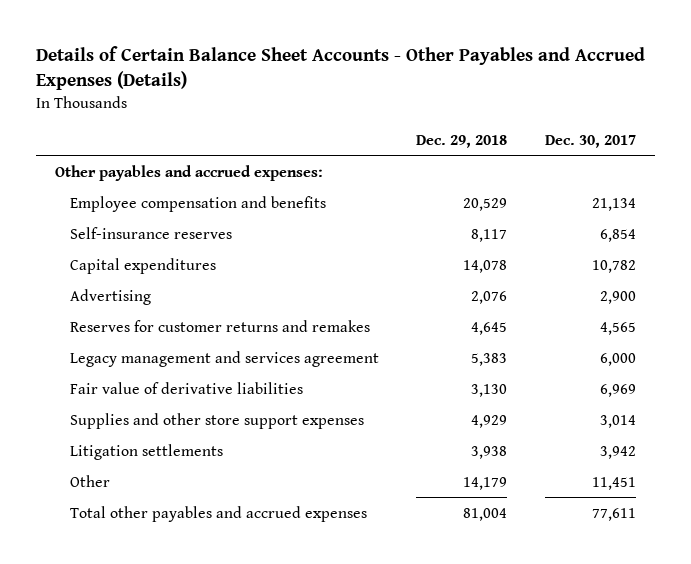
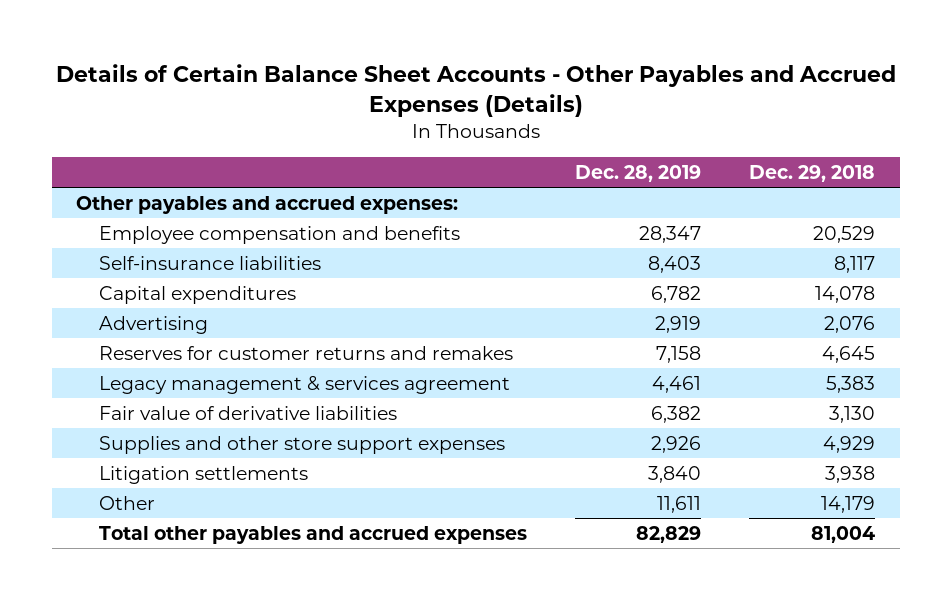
[544,134,636,148] Dec. 30, 2017 -> none
none -> [575,164,702,182] Dec. 28, 2019
[69,226,232,239] Self-insurance reserves -> [98,255,321,270] Self-insurance liabilities
[69,350,379,367] Legacy management and services agreement -> [98,375,510,394] Legacy management & services agreement

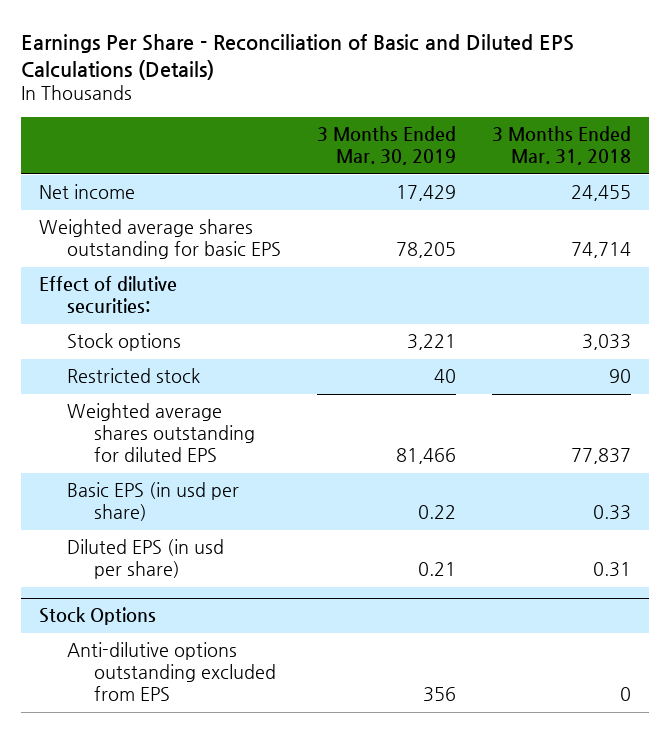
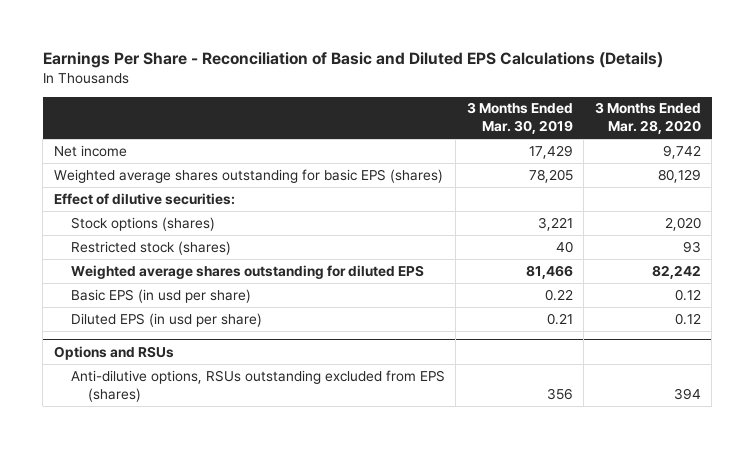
[492,126,632,166] 3 Months Ended Mar. 31, 2018 -> none
none -> [594,102,701,135] 3 Months Ended Mar. 28, 2020
[39,219,281,260] Weighted average shares outstanding for basic EPS -> [53,168,443,183] Weighted average shares outstanding for basic EPS (shares)
[66,333,181,352] Stock options -> [70,216,215,231] Stock options (shares)
[66,368,200,384] Restricted stock -> [70,240,231,255] Restricted stock (shares)
[39,607,157,626] Stock Options -> none
none -> [53,345,174,360] Options and RSUs
[66,642,276,702] Anti-dilutive options outstanding excluded from EPS -> [70,369,445,402] Anti-dilutive options, RSUs outstanding excluded from EPS (shares)

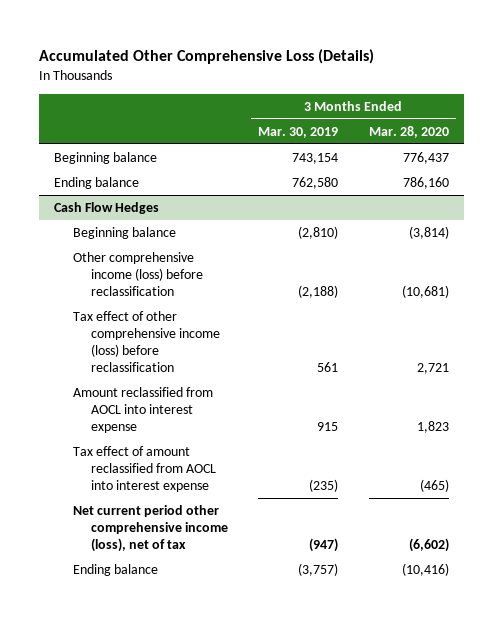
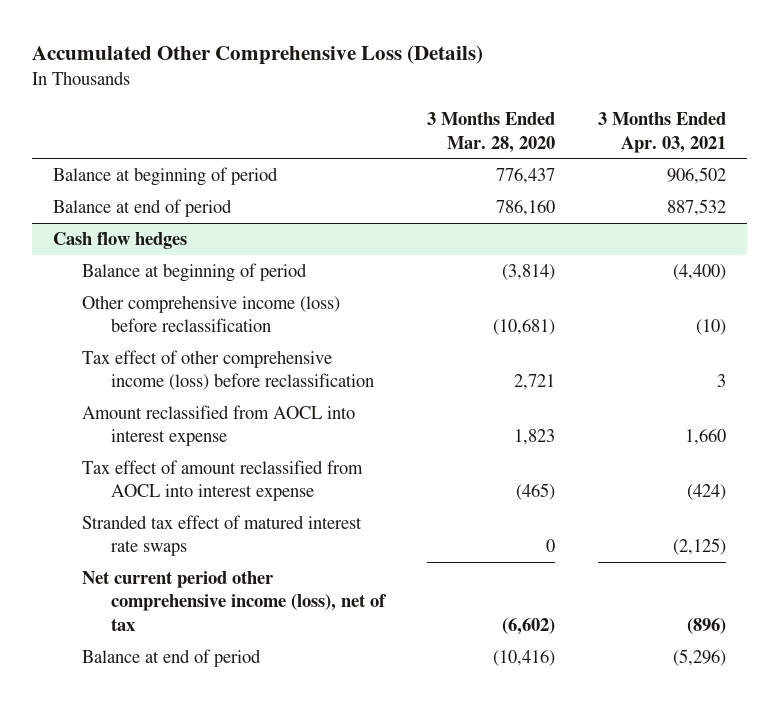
[258,126,339,138] Mar. 30, 2019 -> none
none -> [597,112,726,153] 3 Months Ended Apr. 03, 2021
[54,151,158,164] Beginning balance -> [52,166,278,186] Balance at beginning of period
[54,176,140,189] Ending balance -> [52,198,232,217] Balance at end of period
[54,201,160,214] Cash Flow Hedges -> [52,231,187,249] Cash flow hedges
[72,226,176,239] Beginning balance -> [81,262,307,282] Balance at beginning of period
none -> [81,514,362,557] Stranded tax effect of matured interest rate swaps
[72,563,158,576] Ending balance -> [81,648,261,667] Balance at end of period

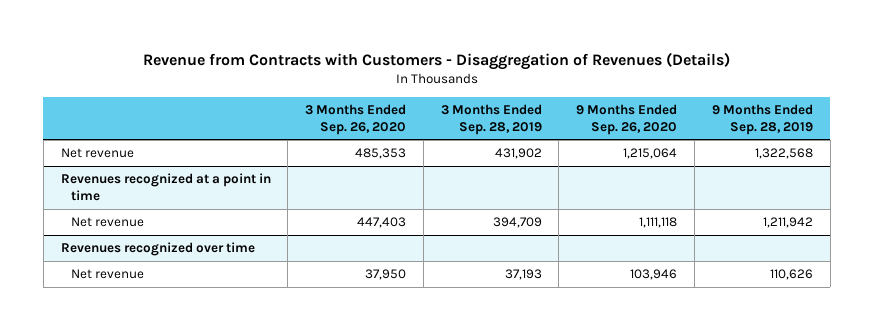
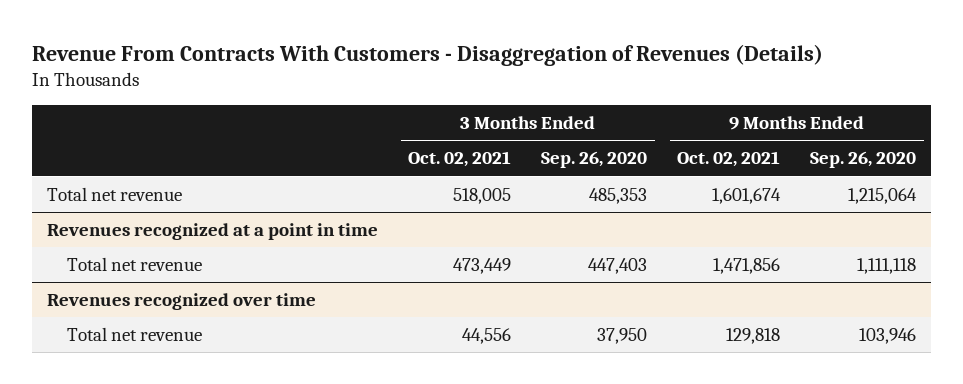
[142,51,730,70] Revenue from Contracts with Customers - Disaggregation of Revenues (Details) -> [32,44,824,67] Revenue From Contracts With Customers - Disaggregation of Revenues (Details)
[440,104,542,135] 3 Months Ended Sep. 28, 2019 -> none
[711,104,813,135] 9 Months Ended Sep. 28, 2019 -> none
none -> [408,151,512,168] Oct. 02, 2021
none -> [677,151,781,168] Oct. 02, 2021
[60,148,134,159] Net revenue -> [47,187,183,202] Total net revenue
[70,217,144,228] Net revenue -> [67,257,203,272] Total net revenue
[70,269,144,280] Net revenue -> [67,327,203,342] Total net revenue

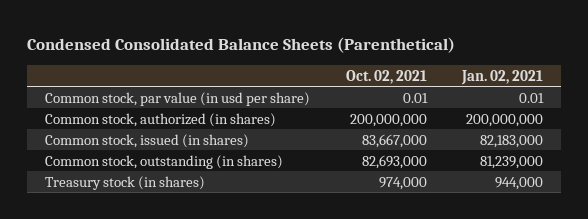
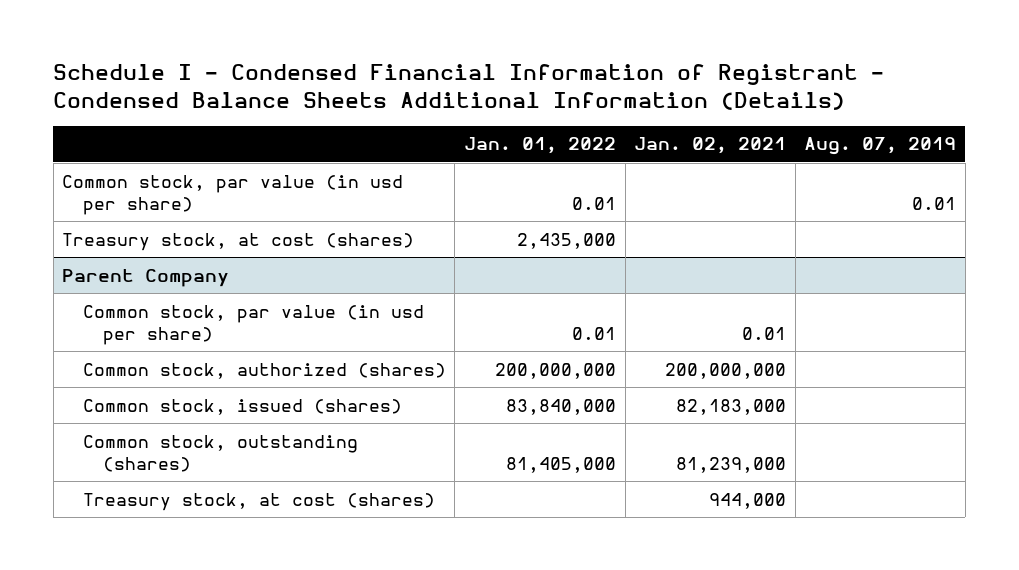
[27,37,456,54] Condensed Consolidated Balance Sheets (Parenthetical) -> [53,64,885,110] Schedule I - Condensed Financial Information of Registrant - Condensed Balance Sheets Additional Information (Details)
[345,69,427,84] Oct. 02, 2021 -> none
none -> [463,137,616,155] Jan. 01, 2022
none -> [804,137,957,156] Aug. 07, 2019
none -> [62,174,404,216] Common stock, par value (in usd per share)
none -> [62,232,415,251] Treasury stock, at cost (shares)
none -> [62,268,230,287] Parent Company
[45,112,277,127] Common stock, authorized (in shares) -> [82,362,446,379] Common stock, authorized (shares)
[45,133,250,148] Common stock, issued (in shares) -> [82,398,402,415] Common stock, issued (shares)
[45,154,284,169] Common stock, outstanding (in shares) -> [82,434,358,473] Common stock, outstanding (shares)
[45,175,206,190] Treasury stock (in shares) -> [82,492,435,511] Treasury stock, at cost (shares)

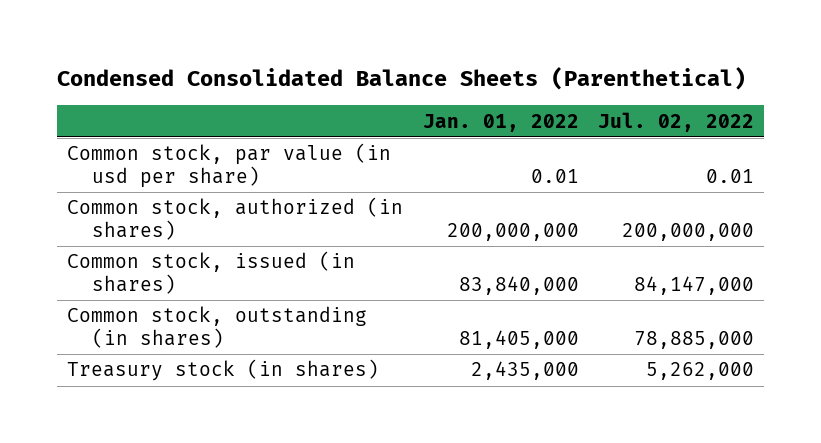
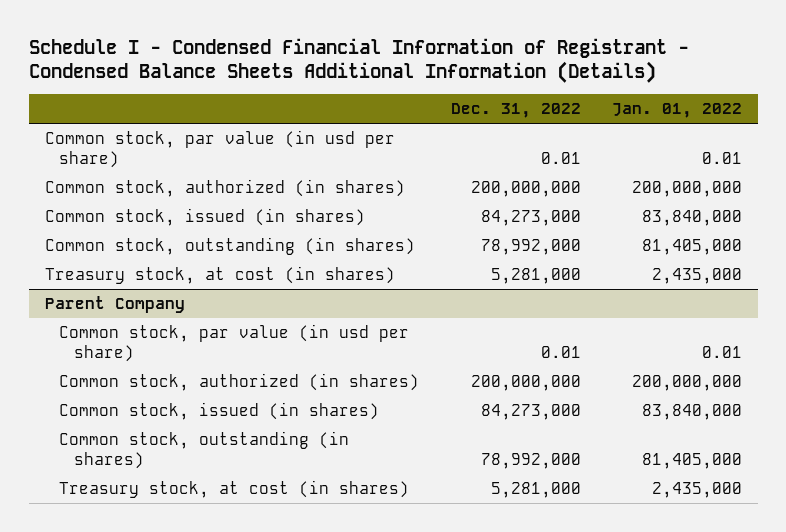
[57,67,747,91] Condensed Consolidated Balance Sheets (Parenthetical) -> [28,37,689,84] Schedule I - Condensed Financial Information of Registrant - Condensed Balance Sheets Additional Information (Details)
[598,111,755,132] Jul. 02, 2022 -> none
none -> [450,103,581,119] Dec. 31, 2022
[67,359,380,382] Treasury stock (in shares) -> [44,266,395,285] Treasury stock, at cost (in shares)
none -> [44,296,185,314] Parent Company
none -> [59,324,410,362] Common stock, par value (in usd per share)
none -> [59,373,420,392] Common stock, authorized (in shares)
none -> [59,402,380,421] Common stock, issued (in shares)
none -> [59,431,350,469] Common stock, outstanding (in shares)
none -> [59,480,410,499] Treasury stock, at cost (in shares)

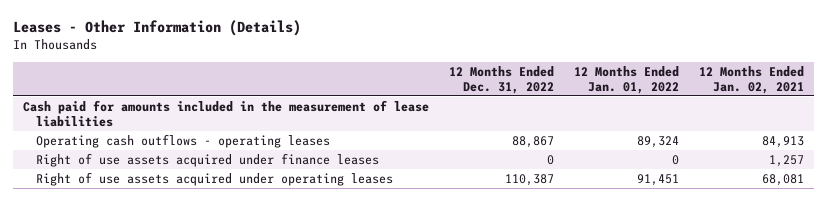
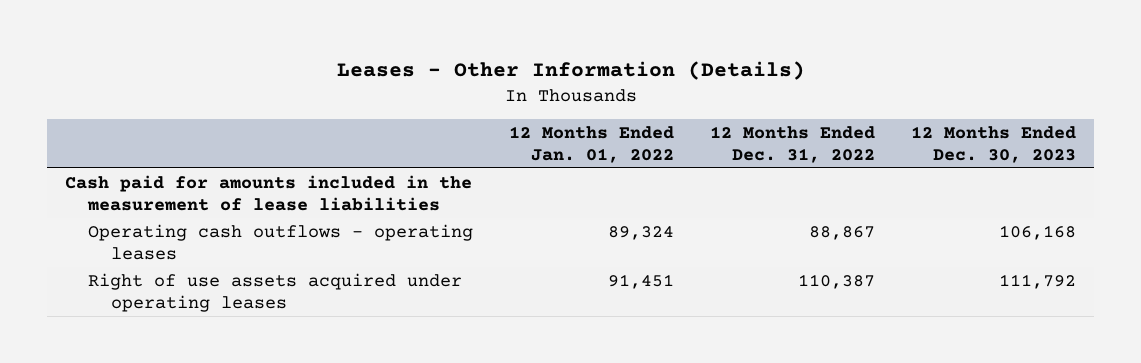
[699,65,805,94] 12 Months Ended Jan. 02, 2021 -> none
none -> [911,125,1077,163] 12 Months Ended Dec. 30, 2023
[35,152,379,167] Right of use assets acquired under finance leases -> none

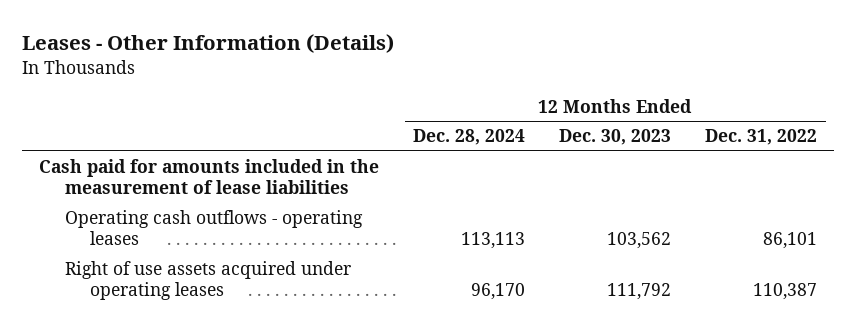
[509,125,675,163] 12 Months Ended Jan. 01, 2022 -> none
none -> [413,129,526,146] Dec. 28, 2024
[809,225,876,240] 88,867 -> [763,232,818,250] 86,101
[999,224,1077,240] 106,168 -> [607,232,672,250] 103,562

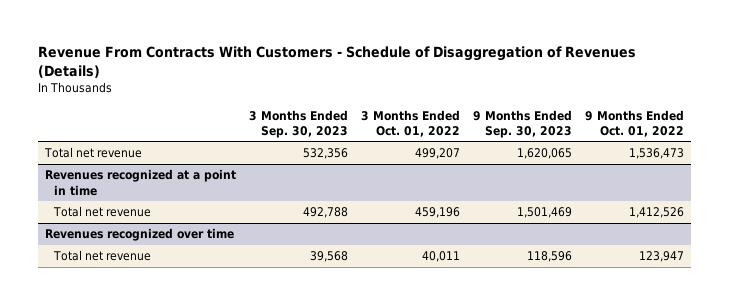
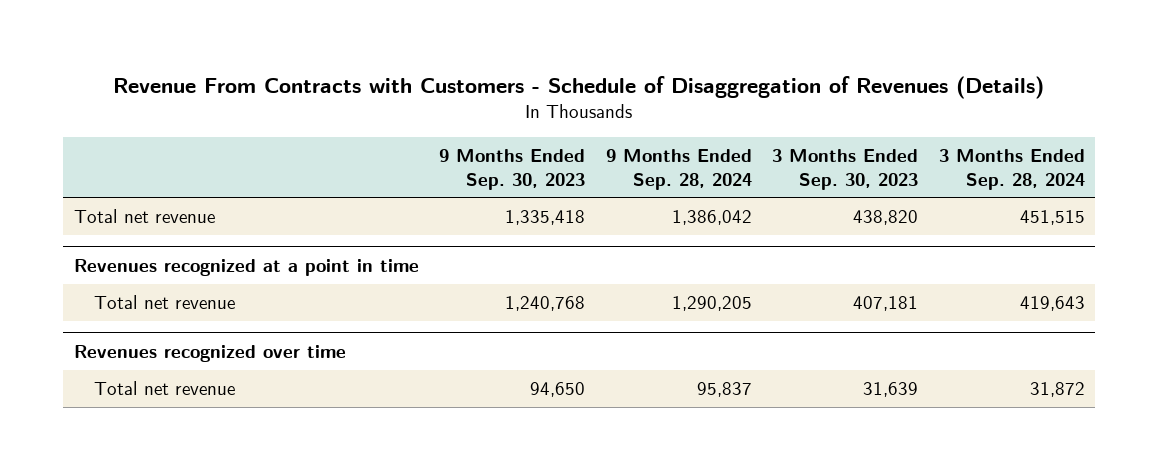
[38,45,637,78] Revenue From Contracts With Customers - Schedule of Disaggregation of Revenues (Details) -> [113,75,1045,99] Revenue From Contracts with Customers - Schedule of Disaggregation of Revenues (Details)
[360,109,460,137] 3 Months Ended Oct. 01, 2022 -> none
[584,109,684,137] 9 Months Ended Oct. 01, 2022 -> none
none -> [605,148,752,190] 9 Months Ended Sep. 28, 2024
none -> [938,148,1085,190] 3 Months Ended Sep. 28, 2024
[302,148,348,160] 532,356 -> [853,210,919,226] 438,820
[516,148,572,160] 1,620,065 -> [505,210,586,226] 1,335,418
[302,207,348,219] 492,788 -> [853,296,919,312] 407,181
[516,207,572,219] 1,501,469 -> [505,296,586,312] 1,240,768
[309,251,348,263] 39,568 -> [863,382,919,398] 31,639
[526,251,572,263] 118,596 -> [530,382,586,398] 94,650

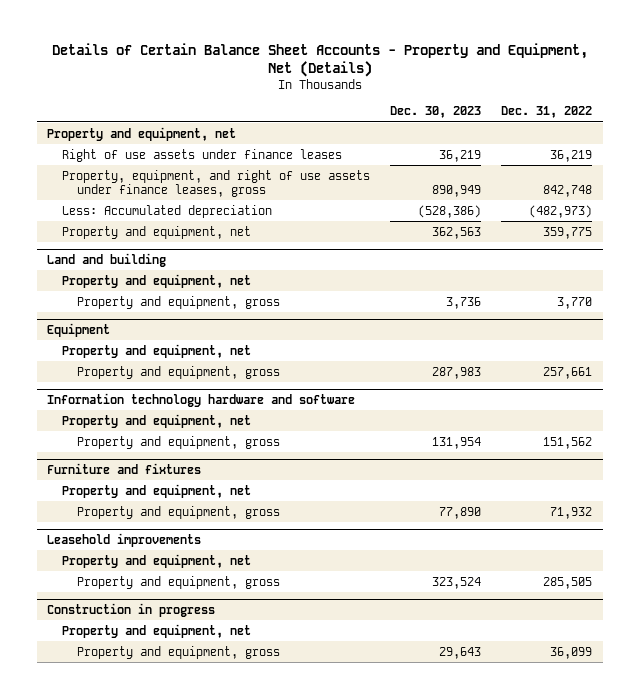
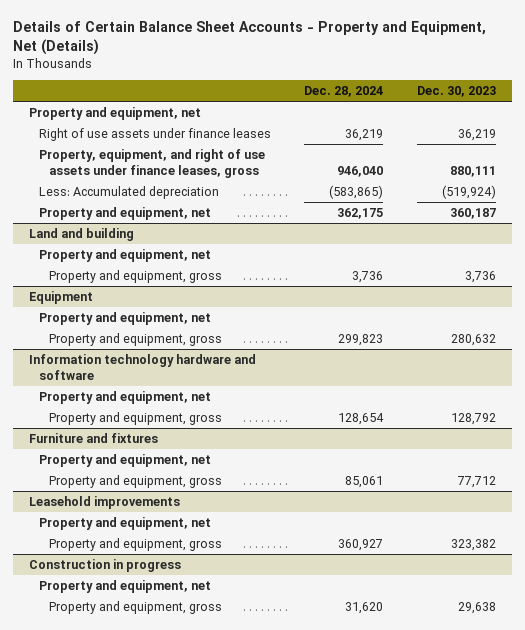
[501,106,593,119] Dec. 31, 2022 -> none
none -> [304,86,384,98] Dec. 28, 2024
[432,184,482,197] 890,949 -> [449,165,496,177] 880,111
[418,204,482,218] (528,386) -> [441,185,496,200] (519,924)
[432,226,482,239] 362,563 -> [449,208,496,220] 360,187
[432,366,482,379] 287,983 -> [450,334,496,347] 280,632
[432,436,482,449] 131,954 -> [450,413,496,426] 128,792
[439,506,482,519] 77,890 -> [456,476,496,489] 77,712
[432,576,482,589] 323,524 -> [450,539,496,552] 323,382
[439,646,482,659] 29,643 -> [457,602,496,615] 29,638

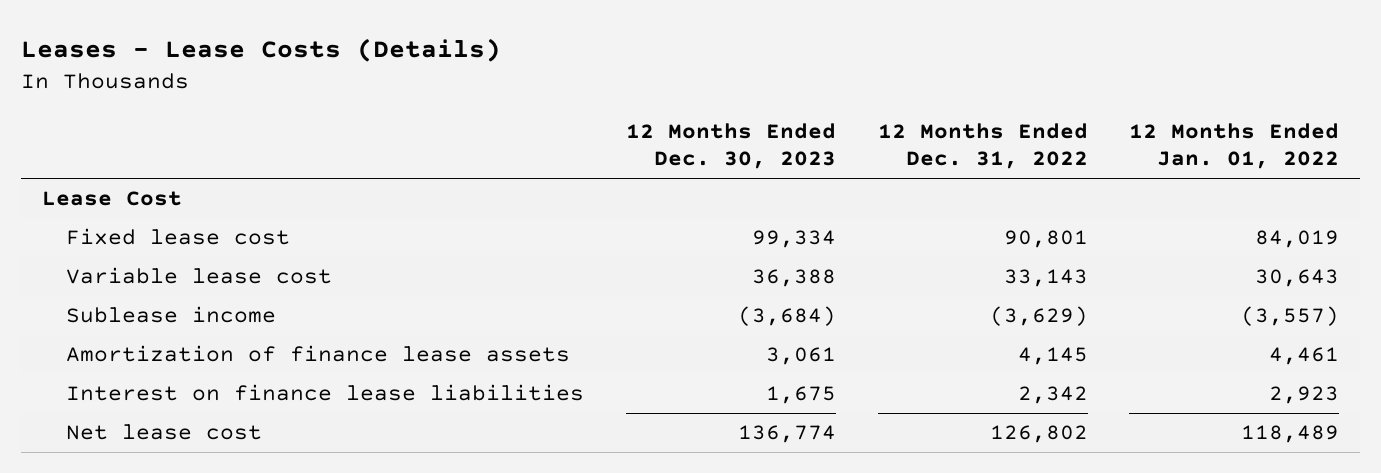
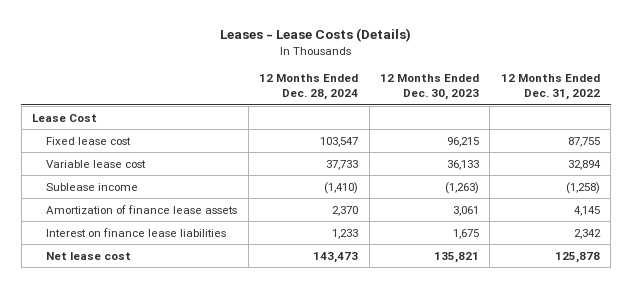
[1129,122,1340,170] 12 Months Ended Jan. 01, 2022 -> none
none -> [259,74,359,100] 12 Months Ended Dec. 28, 2024
[751,230,836,249] 99,334 -> [447,136,480,147] 96,215
[1003,230,1088,249] 90,801 -> [567,136,600,147] 87,755
[751,269,836,288] 36,388 -> [447,159,480,170] 36,133
[1003,269,1088,288] 33,143 -> [567,159,601,170] 32,894
[737,306,836,327] (3,684) -> [445,181,480,194] (1,263)
[989,306,1088,327] (3,629) -> [565,181,600,194] (1,258)
[737,425,836,444] 136,774 -> [434,251,480,263] 135,821
[989,425,1088,444] 126,802 -> [554,251,600,263] 125,878

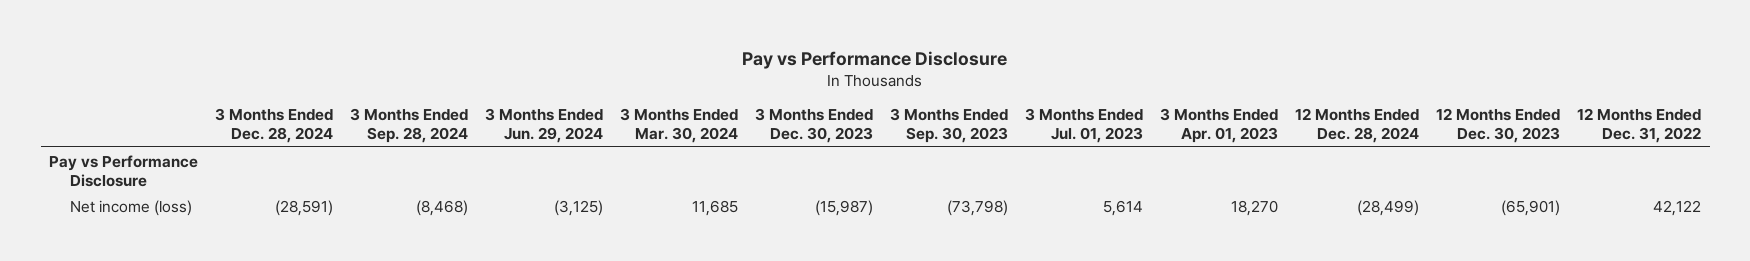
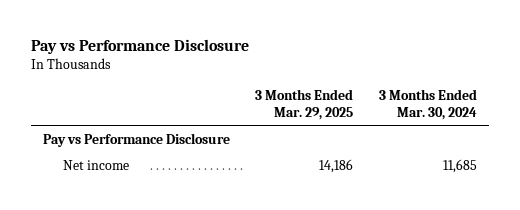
[215,107,334,143] 3 Months Ended Dec. 28, 2024 -> none
[350,107,469,143] 3 Months Ended Sep. 28, 2024 -> none
[485,107,604,143] 3 Months Ended Jun. 29, 2024 -> none
[755,107,874,143] 3 Months Ended Dec. 30, 2023 -> none
[890,107,1009,143] 3 Months Ended Sep. 30, 2023 -> none
[1025,107,1144,143] 3 Months Ended Jul. 01, 2023 -> none
[1160,107,1279,143] 3 Months Ended Apr. 01, 2023 -> none
[1295,107,1420,143] 12 Months Ended Dec. 28, 2024 -> none
[1436,107,1561,143] 12 Months Ended Dec. 30, 2023 -> none
[1577,107,1702,143] 12 Months Ended Dec. 31, 2022 -> none
none -> [255,89,354,121] 3 Months Ended Mar. 29, 2025
[69,199,192,216] Net income (loss) -> [62,160,129,171] Net income

